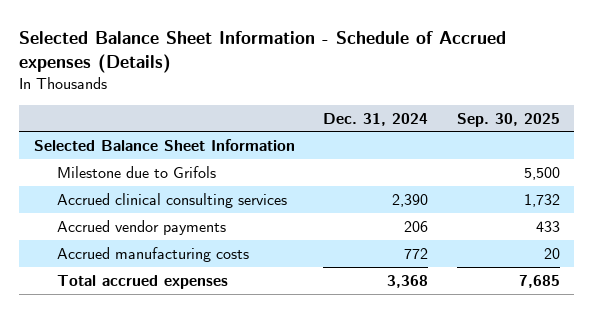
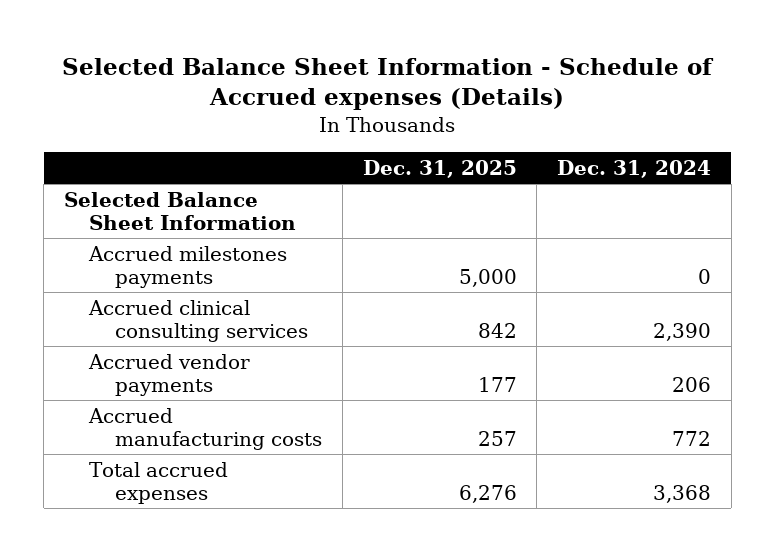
[456,112,560,127] Sep. 30, 2025 -> none
none -> [362,160,517,179] Dec. 31, 2025
[56,165,216,178] Milestone due to Grifols -> none
none -> [88,245,288,289] Accrued milestones payments

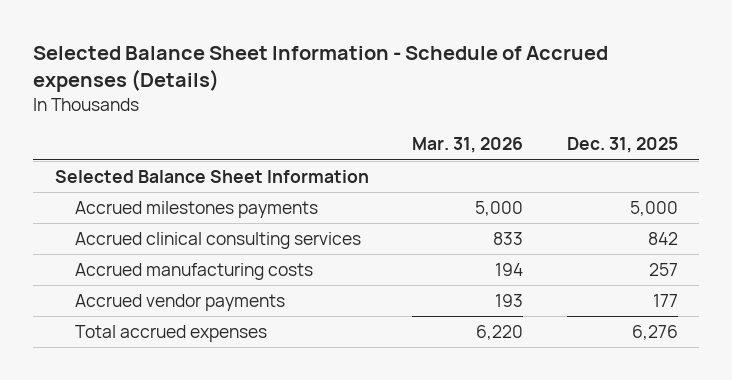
[557,160,712,179] Dec. 31, 2024 -> none
none -> [412,137,524,154] Mar. 31, 2026
[88,353,251,397] Accrued vendor payments -> [75,294,286,312] Accrued vendor payments

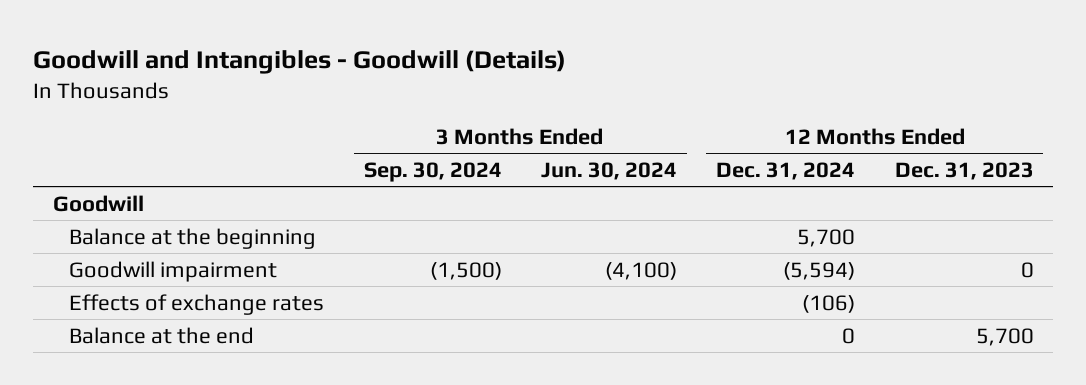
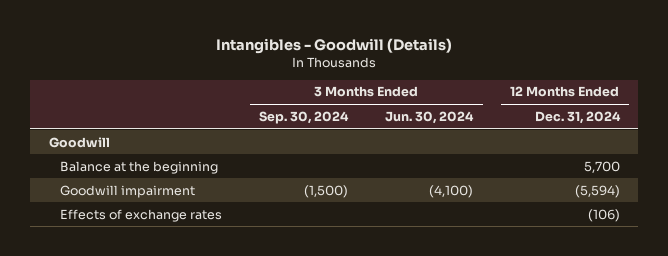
[33,49,567,74] Goodwill and Intangibles - Goodwill (Details) -> [216,37,453,54] Intangibles - Goodwill (Details)
[894,162,1034,181] Dec. 31, 2023 -> none
[69,326,255,344] Balance at the end -> none

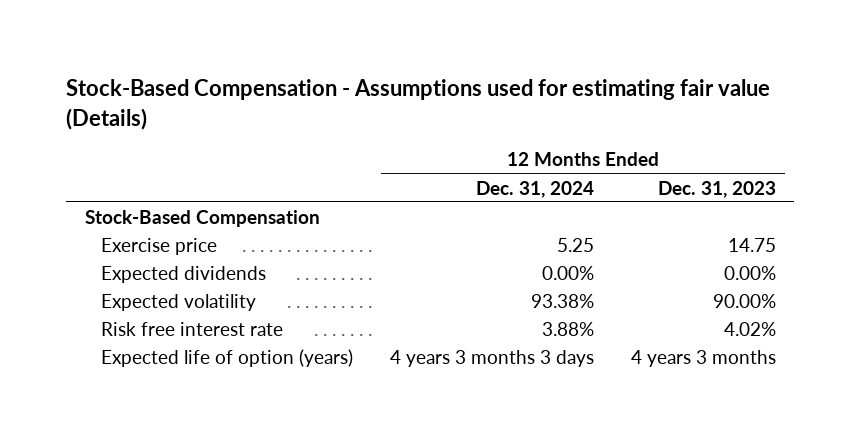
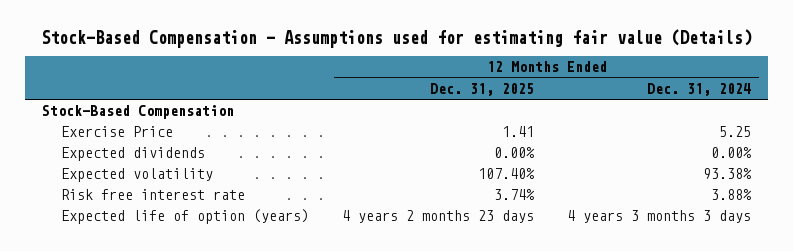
[658,180,777,198] Dec. 31, 2023 -> none
none -> [429,82,534,96] Dec. 31, 2025
[101,238,218,256] Exercise price -> [60,126,173,138] Exercise Price

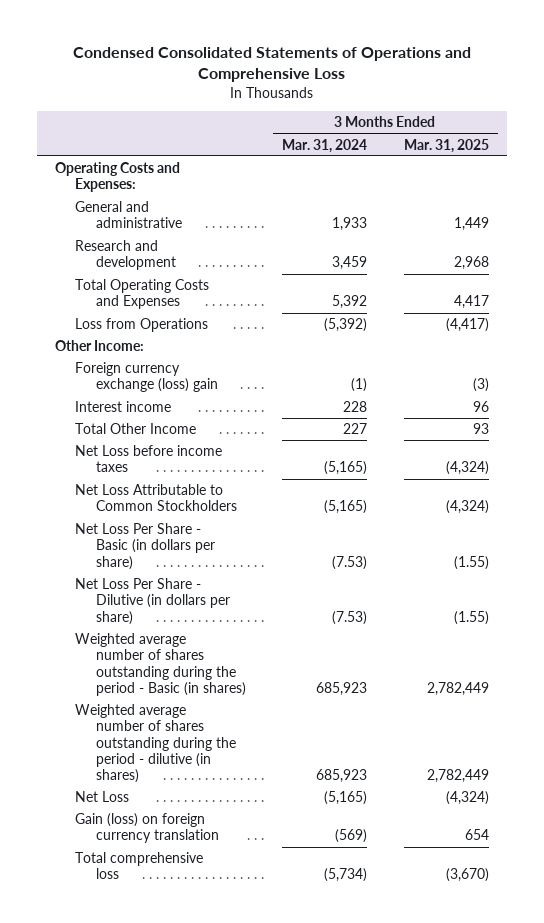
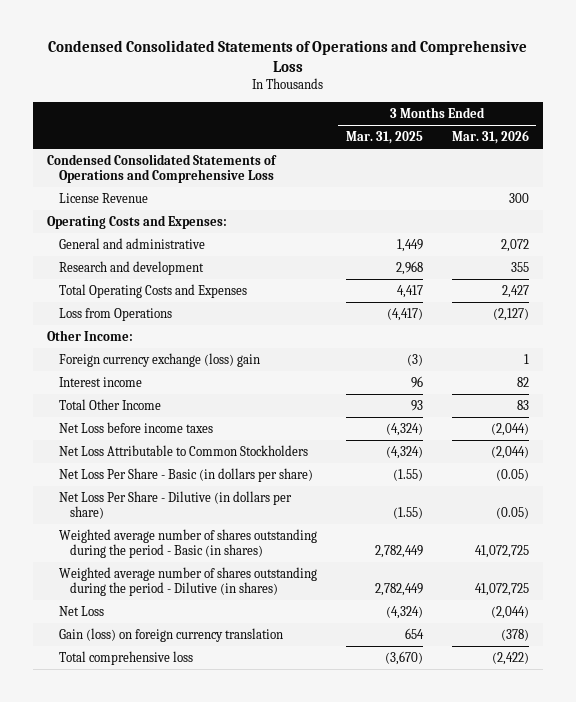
[282,138,368,153] Mar. 31, 2024 -> none
none -> [451,130,529,145] Mar. 31, 2026
none -> [47,153,278,183] Condensed Consolidated Statements of Operations and Comprehensive Loss
none -> [58,192,148,203] License Revenue
[75,704,236,784] Weighted average number of shares outstanding during the period - dilutive (in shares) -> [58,566,317,596] Weighted average number of shares outstanding during the period - Dilutive (in shares)

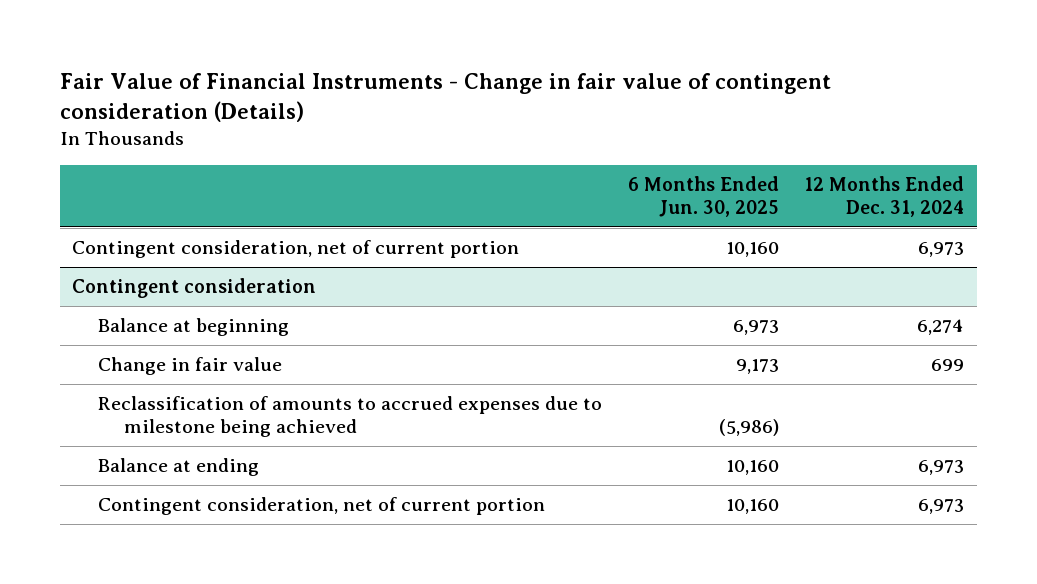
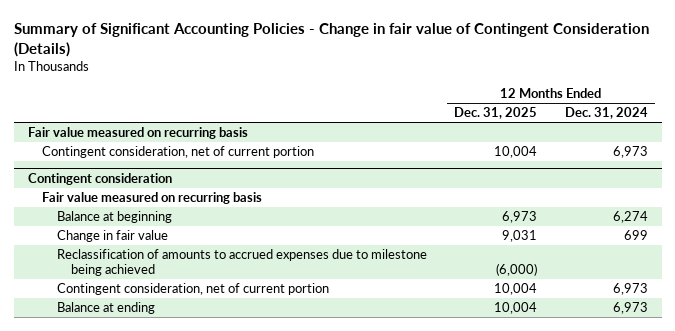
[59,73,831,123] Fair Value of Financial Instruments - Change in fair value of contingent consideration (Details) -> [13,22,649,57] Summary of Significant Accounting Policies - Change in fair value of Contingent Consideration (Details)
[627,175,779,218] 6 Months Ended Jun. 30, 2025 -> none
none -> [454,107,538,120] Dec. 31, 2025
none -> [27,127,248,140] Fair value measured on recurring basis
none -> [42,192,263,205] Fair value measured on recurring basis
[97,457,259,476] Balance at ending -> [56,302,155,315] Balance at ending

